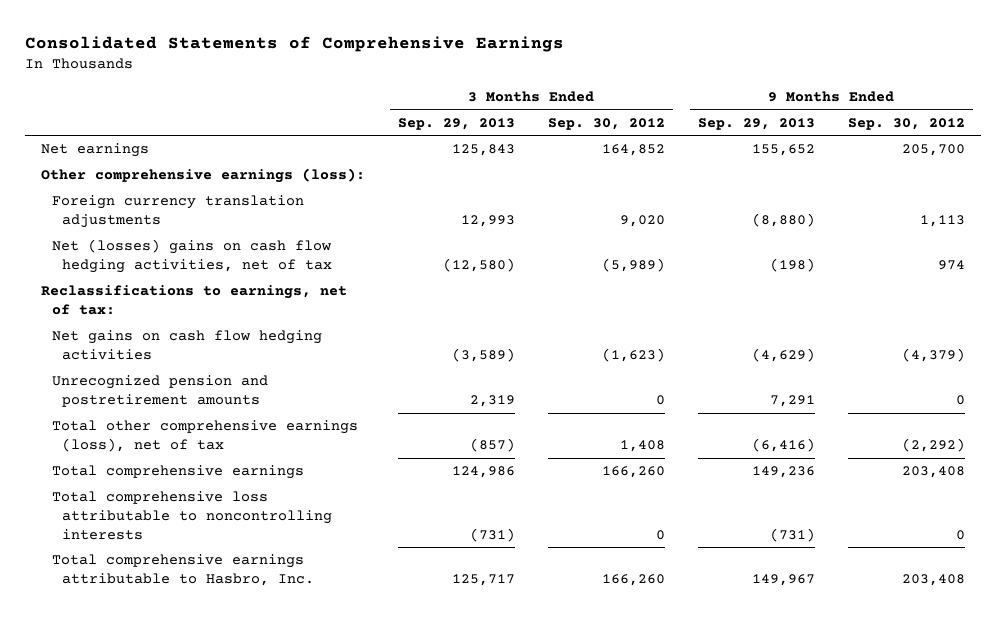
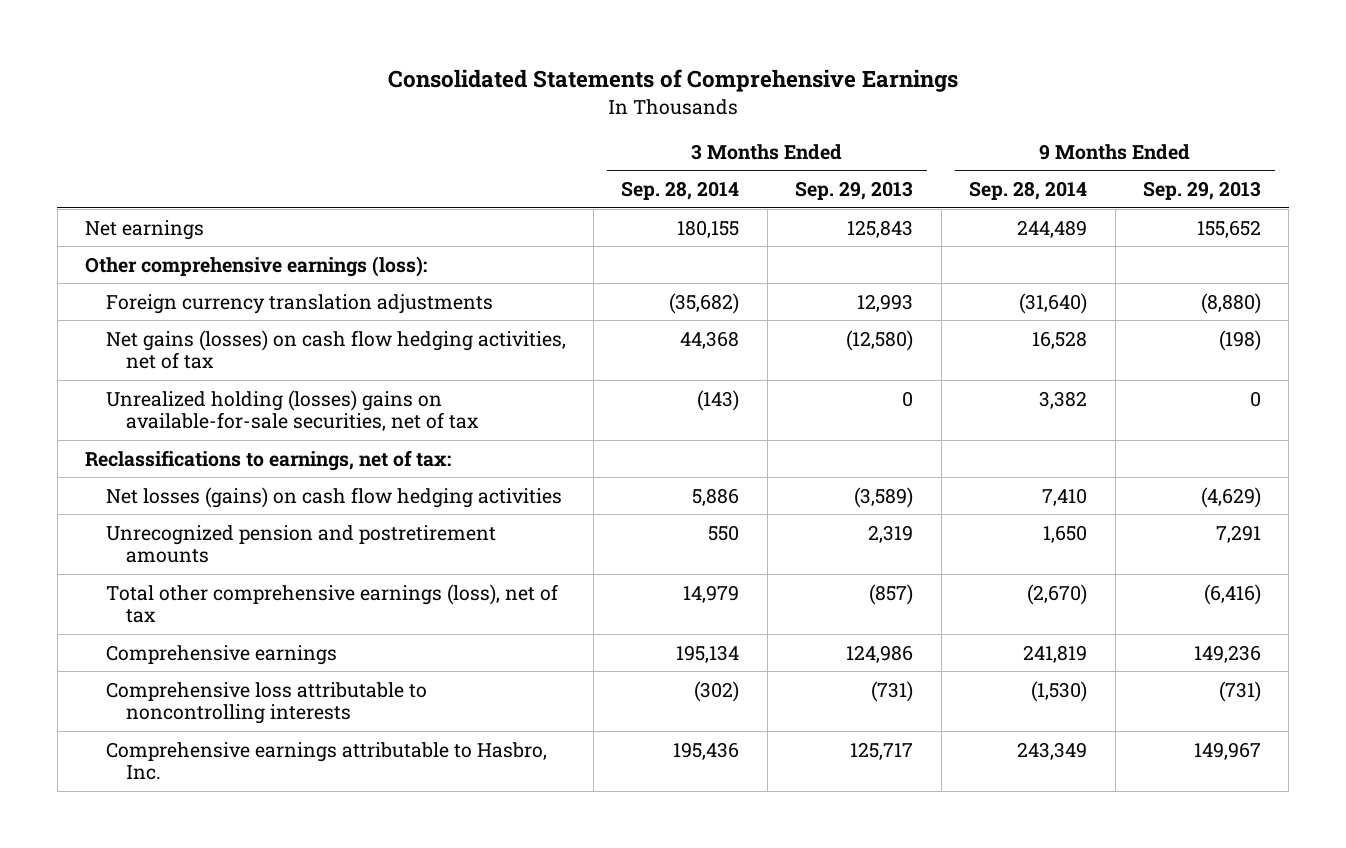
[547,117,665,130] Sep. 30, 2012 -> none
[847,117,965,130] Sep. 30, 2012 -> none
none -> [621,181,740,201] Sep. 28, 2014
none -> [969,181,1088,201] Sep. 28, 2014
[51,239,333,274] Net (losses) gains on cash flow hedging activities, net of tax -> [105,329,566,370] Net gains (losses) on cash flow hedging activities, net of tax
none -> [105,389,479,432] Unrealized holding (losses) gains on available-for-sale securities, net of tax
[51,330,322,361] Net gains on cash flow hedging activities -> [105,486,562,508] Net losses (gains) on cash flow hedging activities
[51,465,304,480] Total comprehensive earnings -> [105,644,337,665] Comprehensive earnings
[51,491,333,540] Total comprehensive loss attributable to noncontrolling interests -> [105,681,427,725] Comprehensive loss attributable to noncontrolling interests
[51,554,315,587] Total comprehensive earnings attributable to Hasbro, Inc. -> [105,741,547,781] Comprehensive earnings attributable to Hasbro, Inc.

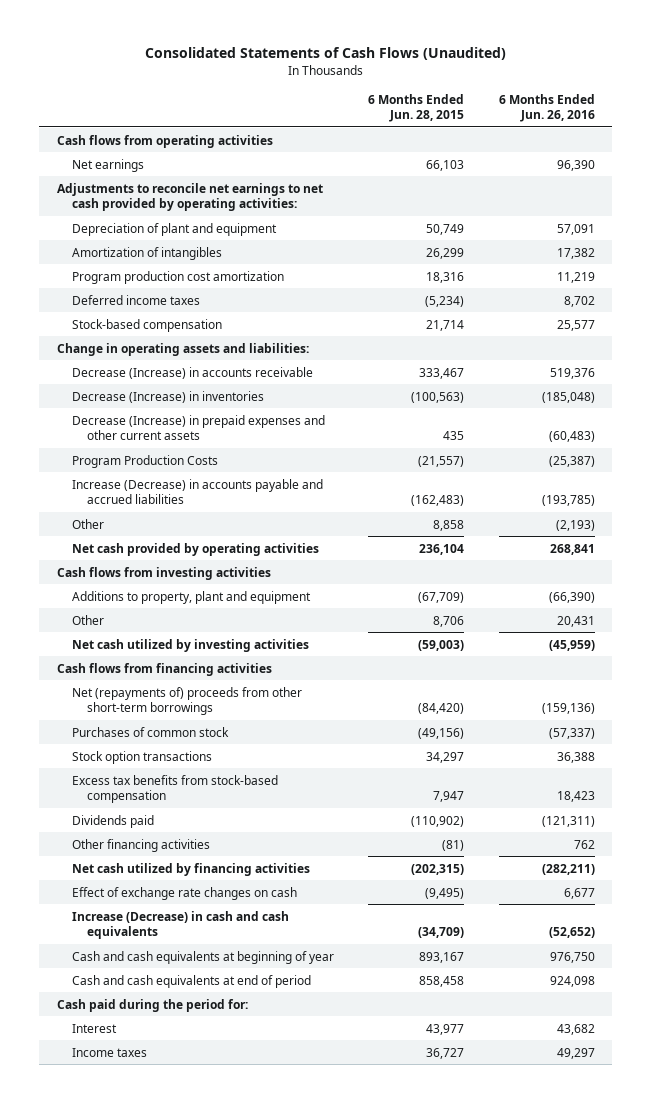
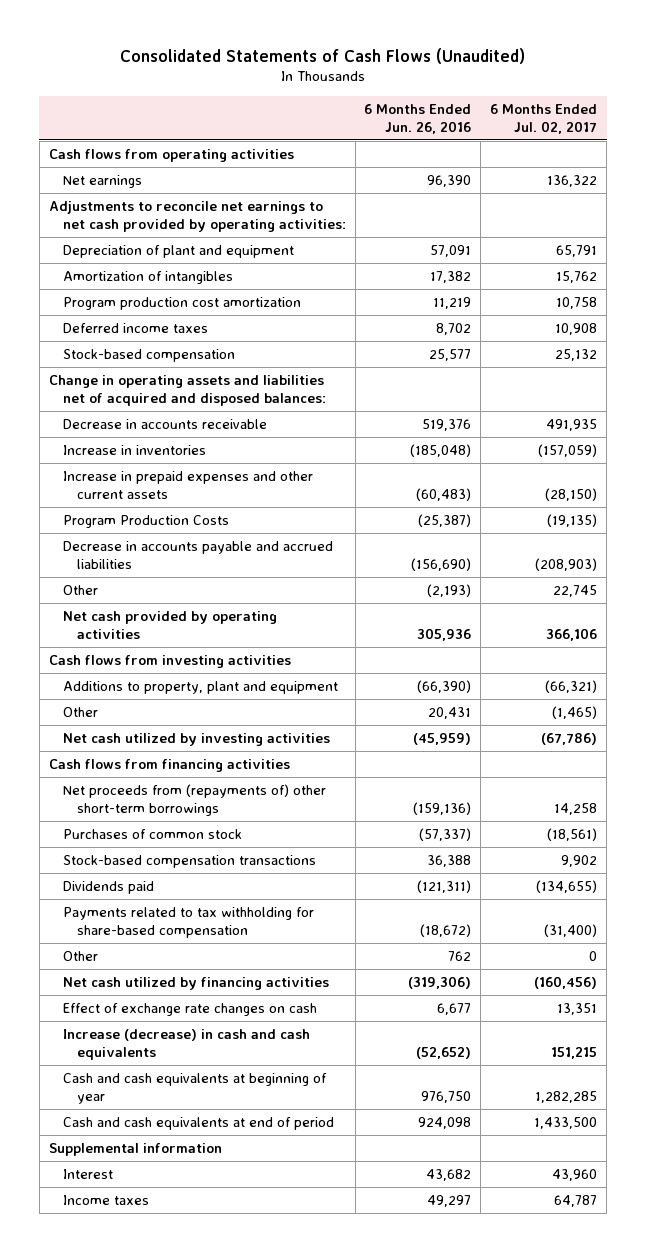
[368,93,465,123] 6 Months Ended Jun. 28, 2015 -> none
none -> [490,103,598,134] 6 Months Ended Jul. 02, 2017
[56,342,309,356] Change in operating assets and liabilities: -> [48,374,326,406] Change in operating assets and liabilities net of acquired and disposed balances:
[71,366,313,379] Decrease (Increase) in accounts receivable -> [62,418,267,429] Decrease in accounts receivable
[71,390,264,403] Decrease (Increase) in inventories -> [62,444,206,455] Increase in inventories
[71,414,325,441] Decrease (Increase) in prepaid expenses and other current assets -> [62,470,313,499] Increase in prepaid expenses and other current assets
[71,478,323,505] Increase (Decrease) in accounts payable and accrued liabilities -> [62,540,333,569] Decrease in accounts payable and accrued liabilities
[541,495,595,507] (193,785) -> [411,557,472,571] (156,690)
[549,543,595,555] 268,841 -> [417,627,472,641] 305,936
[71,686,302,716] Net (repayments of) proceeds from other short-term borrowings -> [62,783,326,816] Net proceeds from (repayments of) other short-term borrowings
[71,774,278,804] Excess tax benefits from stock-based compensation -> none
[71,750,212,764] Stock option transactions -> [62,854,316,868] Stock-based compensation transactions
none -> [62,906,314,938] Payments related to tax withholding for share-based compensation
[71,838,210,852] Other financing activities -> [62,950,98,961] Other
[541,863,595,875] (282,211) -> [408,975,472,989] (319,306)
[71,910,289,940] Increase (Decrease) in cash and cash equivalents -> [62,1028,310,1060] Increase (decrease) in cash and cash equivalents
[56,998,248,1012] Cash paid during the period for: -> none
none -> [48,1142,222,1156] Supplemental information

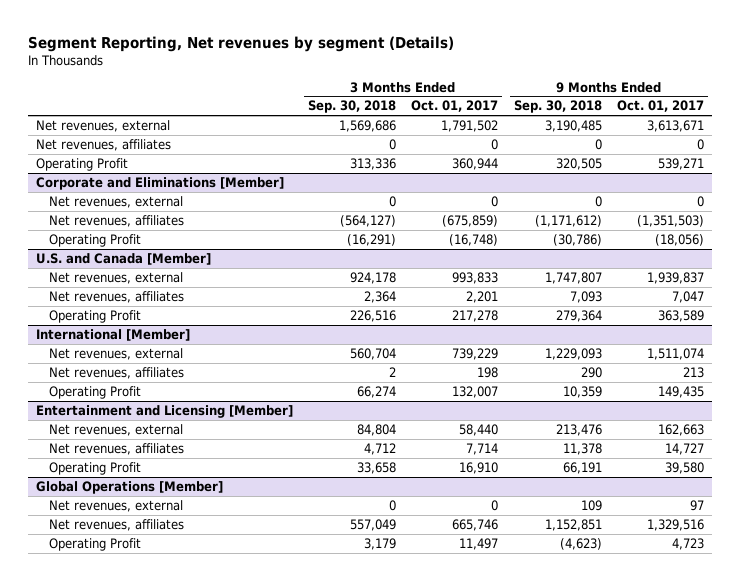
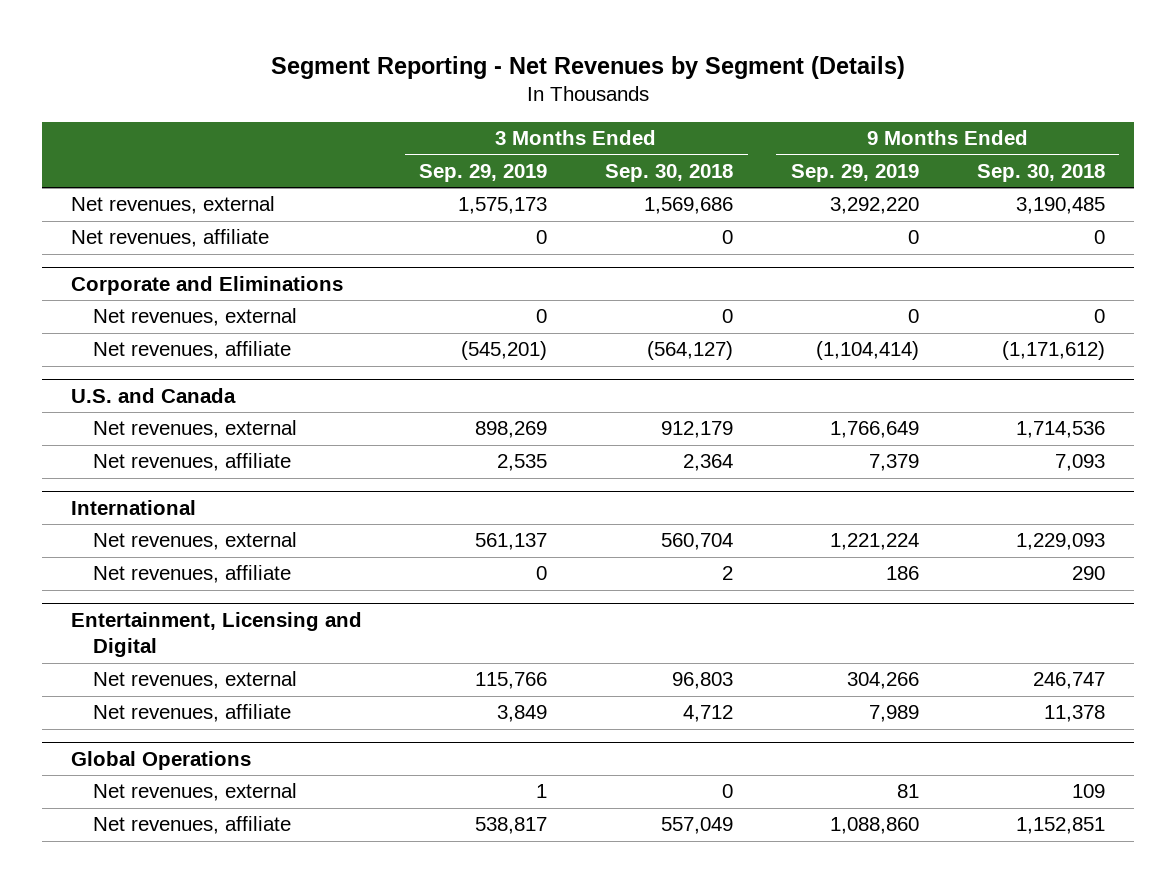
[27,35,454,52] Segment Reporting, Net revenues by segment (Details) -> [270,55,905,79] Segment Reporting - Net Revenues by Segment (Details)
[411,100,499,113] Oct. 01, 2017 -> none
[617,100,705,113] Oct. 01, 2017 -> none
none -> [419,164,548,183] Sep. 29, 2019
none -> [790,164,919,183] Sep. 29, 2019
[35,157,128,171] Operating Profit -> none
[35,138,171,151] Net revenues, affiliates -> [70,229,269,248] Net revenues, affiliate
[35,176,284,190] Corporate and Eliminations [Member] -> [70,275,343,295] Corporate and Eliminations
[48,233,141,247] Operating Profit -> none
[48,309,141,323] Operating Profit -> none
[48,214,184,227] Net revenues, affiliates -> [92,341,291,360] Net revenues, affiliate
[35,252,211,265] U.S. and Canada [Member] -> [70,387,236,403] U.S. and Canada
[350,271,397,284] 924,178 -> [661,421,734,439] 912,179
[544,271,602,284] 1,747,807 -> [1015,421,1105,439] 1,714,536
[48,290,184,303] Net revenues, affiliates -> [92,453,291,472] Net revenues, affiliate
[35,328,190,341] International [Member] -> [70,499,196,515] International
[48,385,141,399] Operating Profit -> none
[48,461,141,475] Operating Profit -> none
[48,366,184,379] Net revenues, affiliates -> [92,565,291,584] Net revenues, affiliate
[35,404,293,418] Entertainment and Licensing [Member] -> [70,611,362,658] Entertainment, Licensing and Digital
[357,423,397,436] 84,804 -> [672,672,734,690] 96,803
[555,423,602,436] 213,476 -> [1032,672,1105,690] 246,747
[48,442,184,455] Net revenues, affiliates -> [92,704,291,723] Net revenues, affiliate
[35,480,223,494] Global Operations [Member] -> [70,750,251,770] Global Operations
[48,537,141,551] Operating Profit -> none
[48,518,184,531] Net revenues, affiliates -> [92,816,291,835] Net revenues, affiliate

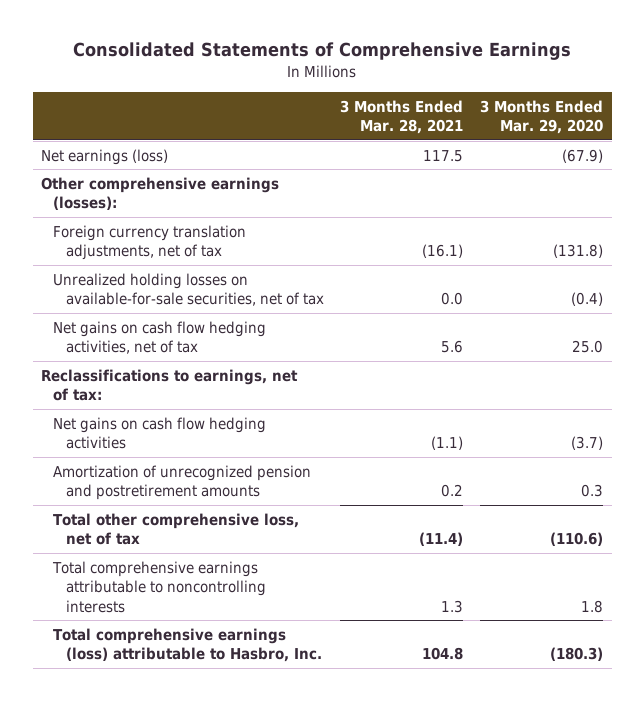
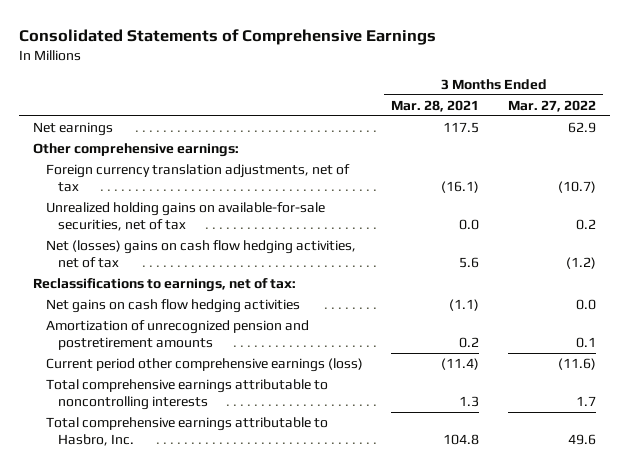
[480,99,604,135] 3 Months Ended Mar. 29, 2020 -> none
none -> [507,99,596,112] Mar. 27, 2022
[41,148,169,165] Net earnings (loss) -> [33,122,114,137] Net earnings
[41,176,280,211] Other comprehensive earnings (losses): -> [33,143,240,158] Other comprehensive earnings:
[53,272,324,307] Unrealized holding losses on available-for-sale securities, net of tax -> [45,202,325,232] Unrealized holding gains on available-for-sale securities, net of tax
[53,320,267,355] Net gains on cash flow hedging activities, net of tax -> [45,240,356,269] Net (losses) gains on cash flow hedging activities, net of tax
[53,512,300,546] Total other comprehensive loss, net of tax -> [45,358,363,373] Current period other comprehensive earnings (loss)
[53,627,322,663] Total comprehensive earnings (loss) attributable to Hasbro, Inc. -> [45,417,328,447] Total comprehensive earnings attributable to Hasbro, Inc.

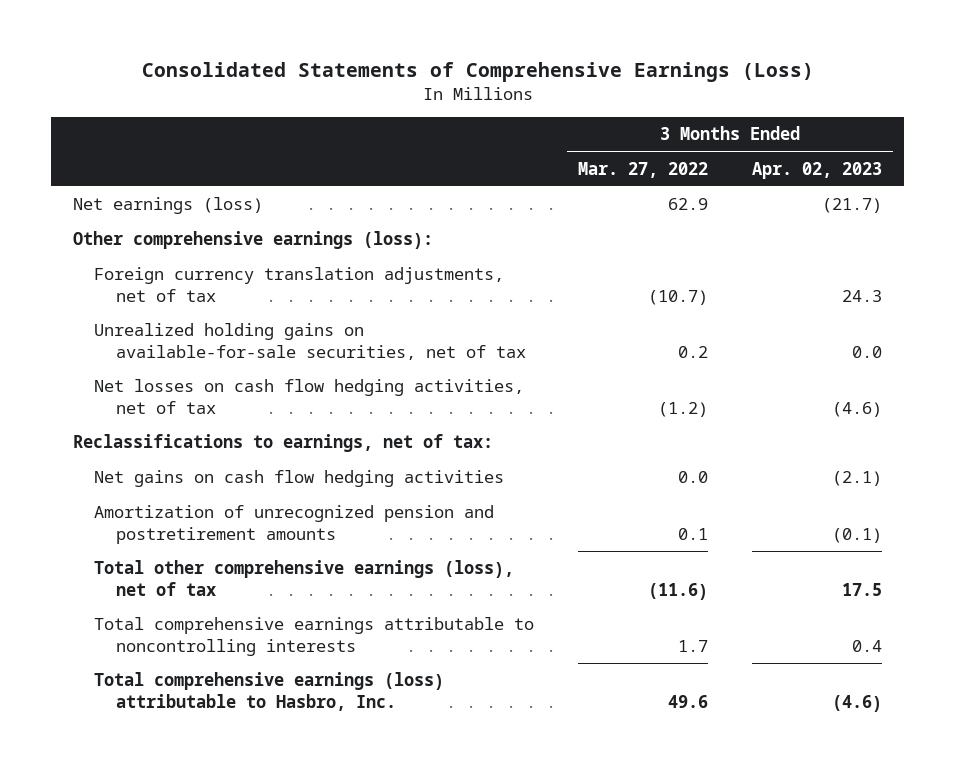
[18,28,436,45] Consolidated Statements of Comprehensive Earnings -> [141,62,814,83] Consolidated Statements of Comprehensive Earnings (Loss)
[391,99,480,112] Mar. 28, 2021 -> none
none -> [751,161,882,179] Apr. 02, 2023
[33,122,114,137] Net earnings -> [73,197,264,215] Net earnings (loss)
[33,143,240,158] Other comprehensive earnings: -> [73,231,434,250] Other comprehensive earnings (loss):
[45,240,356,269] Net (losses) gains on cash flow hedging activities, net of tax -> [94,379,525,415] Net losses on cash flow hedging activities, net of tax
[45,358,363,373] Current period other comprehensive earnings (loss) -> [94,560,515,597] Total other comprehensive earnings (loss), net of tax
[45,417,328,447] Total comprehensive earnings attributable to Hasbro, Inc. -> [94,672,445,712] Total comprehensive earnings (loss) attributable to Hasbro, Inc.

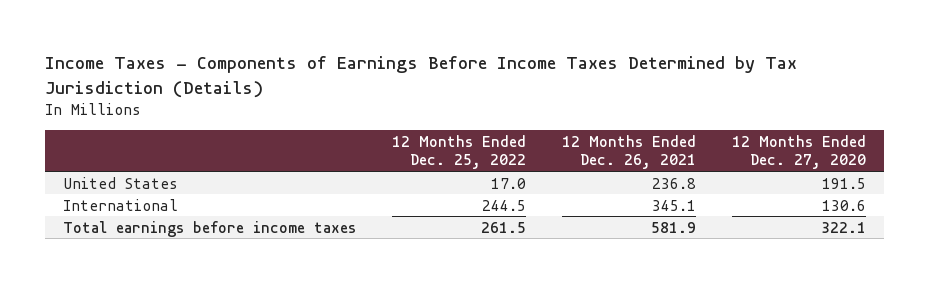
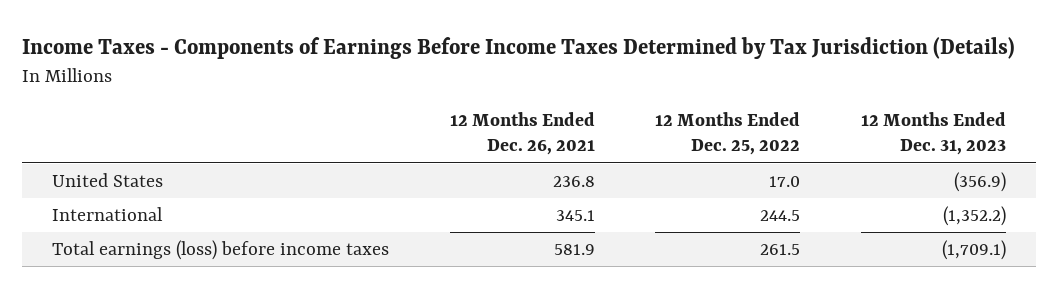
[732,134,867,170] 12 Months Ended Dec. 27, 2020 -> none
none -> [860,111,1006,156] 12 Months Ended Dec. 31, 2023
[63,220,357,237] Total earnings before income taxes -> [52,240,390,261] Total earnings (loss) before income taxes

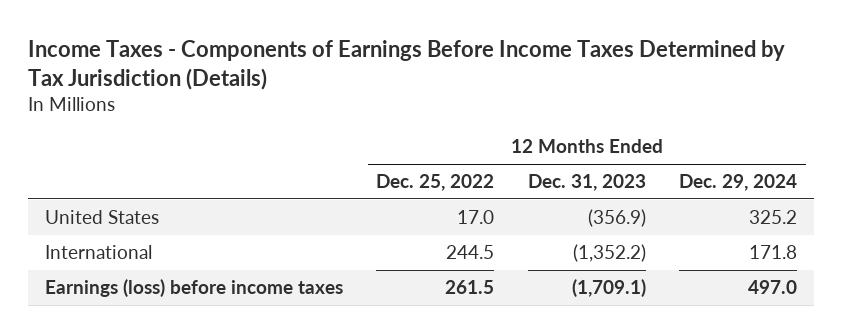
[449,111,595,156] 12 Months Ended Dec. 26, 2021 -> none
none -> [679,174,798,192] Dec. 29, 2024
[52,240,390,261] Total earnings (loss) before income taxes -> [44,279,343,298] Earnings (loss) before income taxes

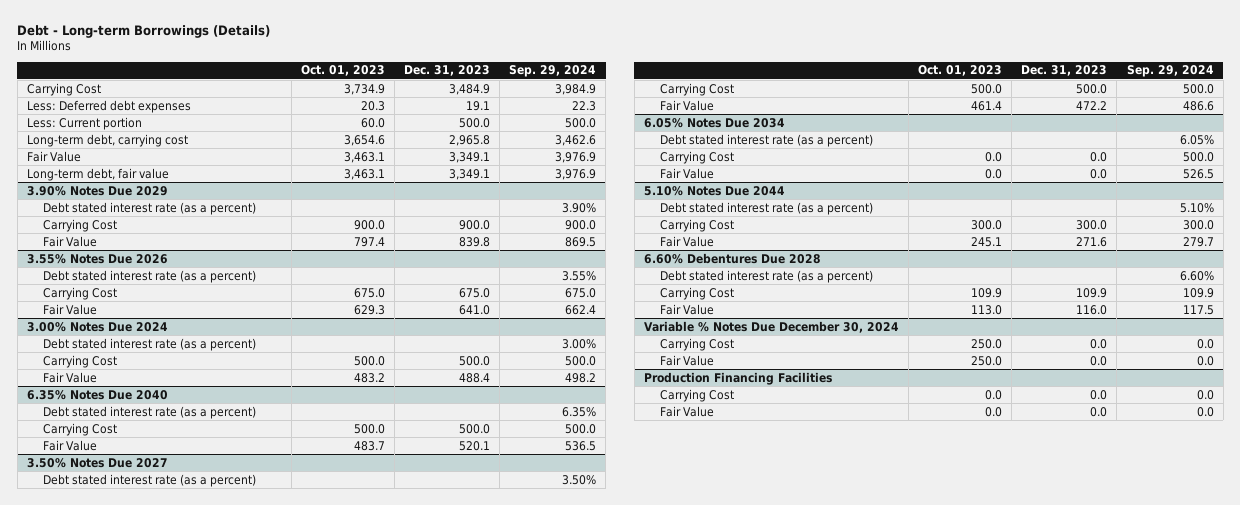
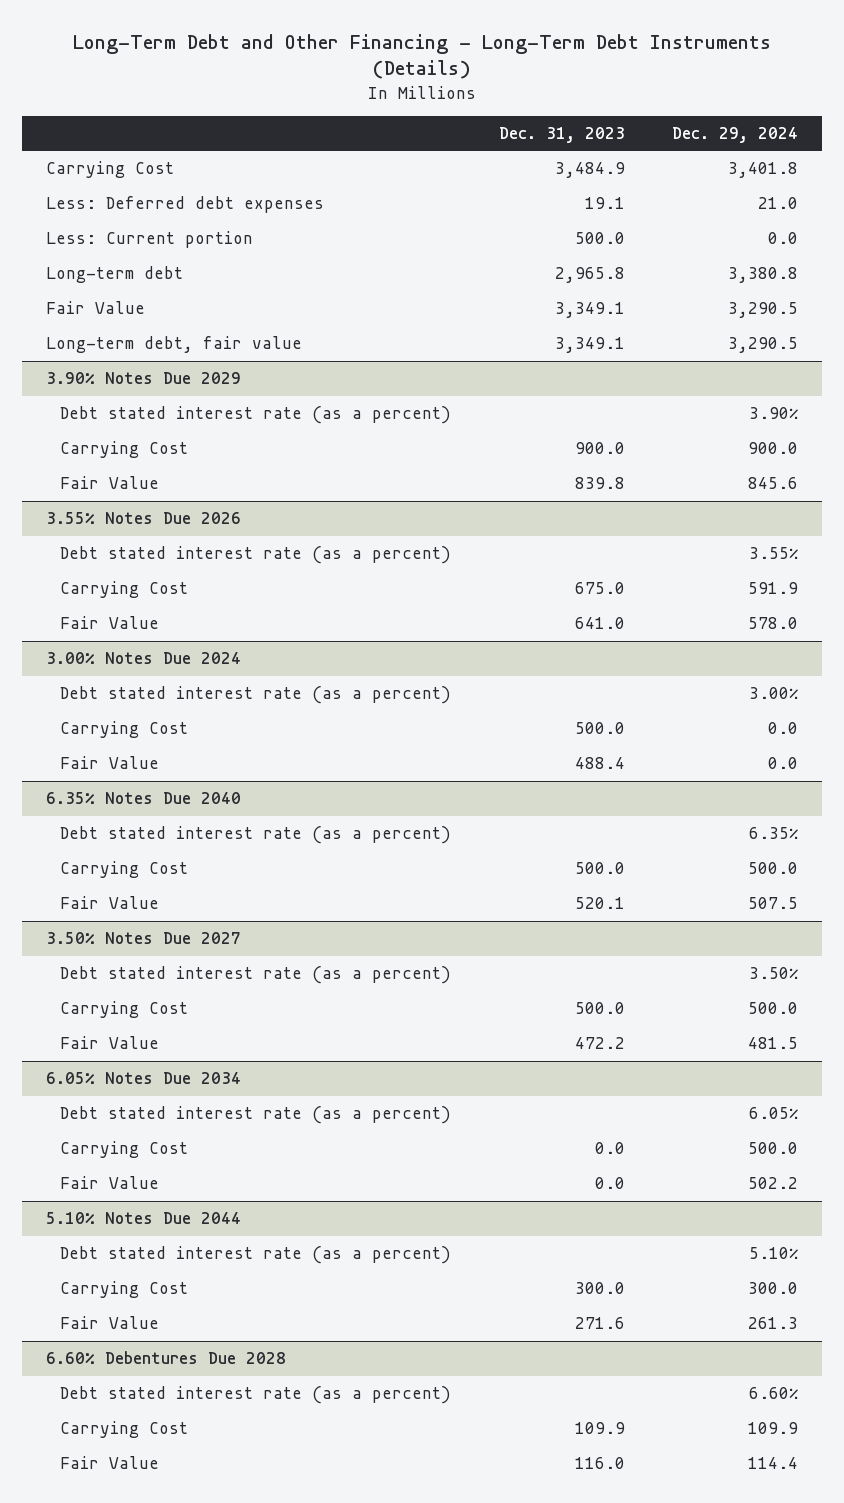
[17,24,271,38] Debt - Long-term Borrowings (Details) -> [72,33,771,80] Long-Term Debt and Other Financing - Long-Term Debt Instruments (Details)
[300,65,385,77] Oct. 01, 2023 -> none
[509,65,597,78] Sep. 29, 2024 -> none
none -> [672,127,799,144] Dec. 29, 2024
[26,133,188,147] Long-term debt, carrying cost -> [45,266,183,284] Long-term debt
[644,320,900,333] Variable % Notes Due December 30, 2024 -> none
[659,337,734,351] Carrying Cost -> none
[659,354,714,366] Fair Value -> none
[644,371,833,385] Production Financing Facilities -> none
[659,388,734,402] Carrying Cost -> none
[659,405,714,417] Fair Value -> none

